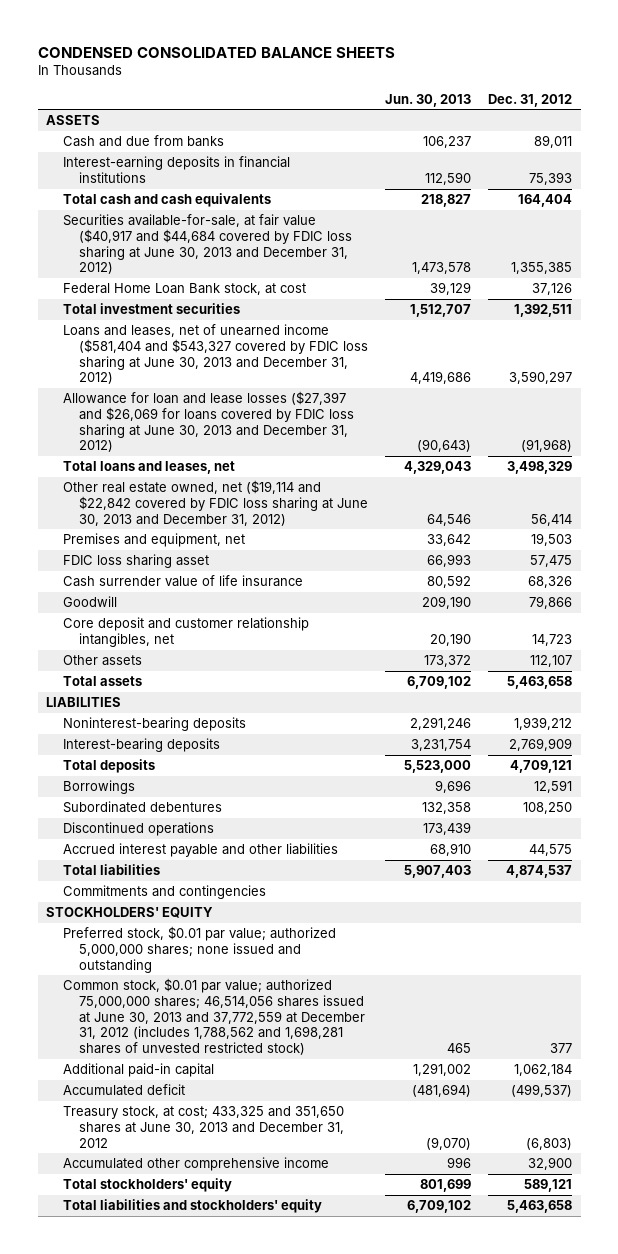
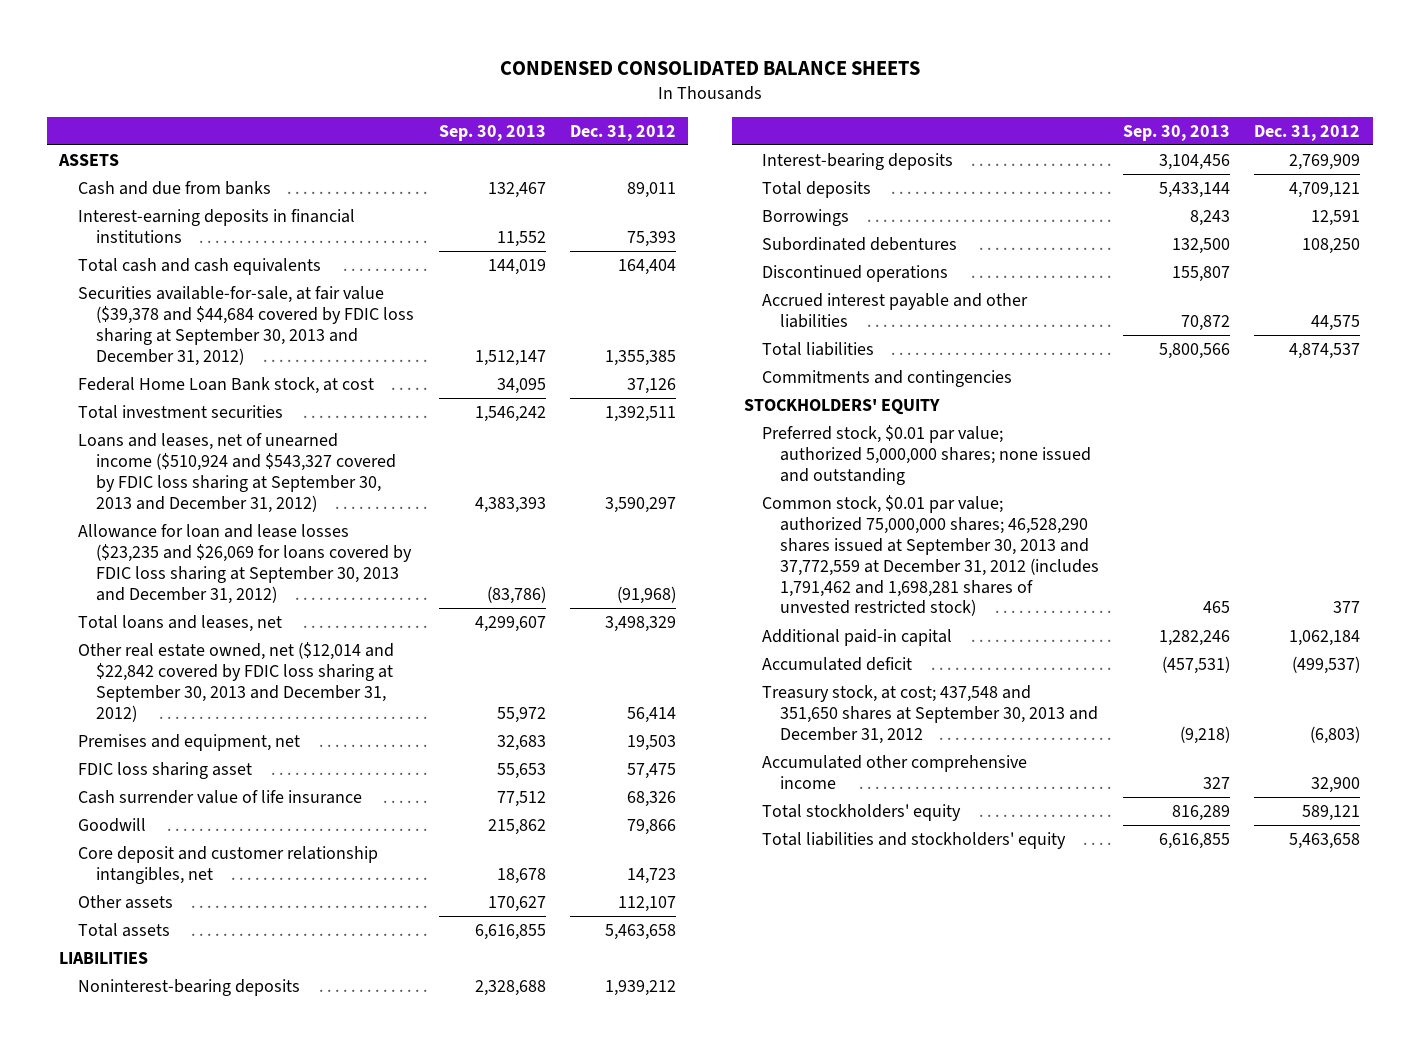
[385,93,472,107] Jun. 30, 2013 -> none
none -> [438,124,546,141] Sep. 30, 2013
[62,214,353,275] Securities available-for-sale, at fair value ($40,917 and $44,684 covered by FDIC loss sharing at June 30, 2013 and December 31, 2012) -> [77,285,414,366] Securities available-for-sale, at fair value ($39,378 and $44,684 covered by FDIC loss sharing at September 30, 2013 and December 31, 2012)
[62,324,369,385] Loans and leases, net of unearned income ($581,404 and $543,327 covered by FDIC loss sharing at June 30, 2013 and December 31, 2012) -> [77,432,396,513] Loans and leases, net of unearned income ($510,924 and $543,327 covered by FDIC loss sharing at September 30, 2013 and December 31, 2012)
[62,391,355,453] Allowance for loan and lease losses ($27,397 and $26,069 for loans covered by FDIC loss sharing at June 30, 2013 and December 31, 2012) -> [77,523,412,604] Allowance for loan and lease losses ($23,235 and $26,069 for loans covered by FDIC loss sharing at September 30, 2013 and December 31, 2012)
[62,480,369,526] Other real estate owned, net ($19,114 and $22,842 covered by FDIC loss sharing at June 30, 2013 and December 31, 2012) -> [77,641,394,722] Other real estate owned, net ($12,014 and $22,842 covered by FDIC loss sharing at September 30, 2013 and December 31, 2012)
[62,978,366,1055] Common stock, $0.01 par value; authorized 75,000,000 shares; 46,514,056 shares issued at June 30, 2013 and 37,772,559 at December 31, 2012 (includes 1,788,562 and 1,698,281 shares of unvested restricted stock) -> [762,494,1100,617] Common stock, $0.01 par value; authorized 75,000,000 shares; 46,528,290 shares issued at September 30, 2013 and 37,772,559 at December 31, 2012 (includes 1,791,462 and 1,698,281 shares of unvested restricted stock)
[62,1106,345,1148] Treasury stock, at cost; 433,325 and 351,650 shares at June 30, 2013 and December 31, 2012 -> [762,684,1099,744] Treasury stock, at cost; 437,548 and 351,650 shares at September 30, 2013 and December 31, 2012

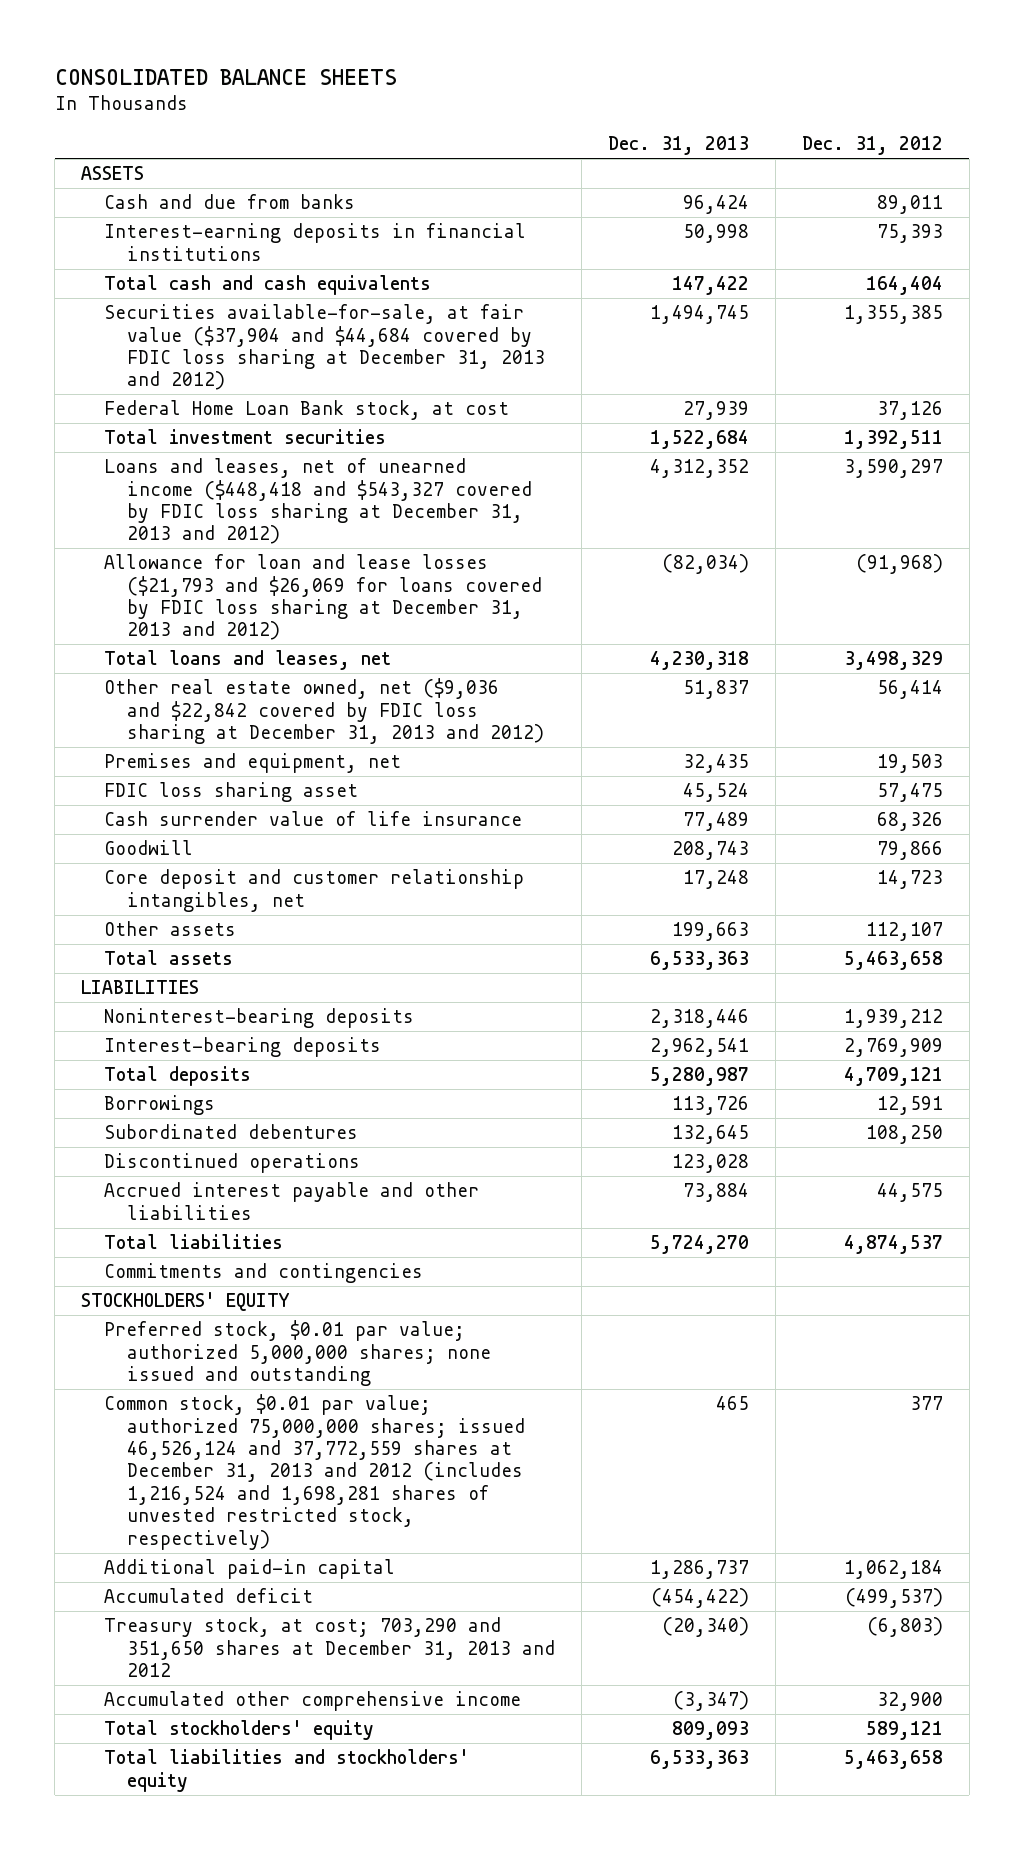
[499,61,920,76] CONDENSED CONSOLIDATED BALANCE SHEETS -> [54,68,397,85] CONSOLIDATED BALANCE SHEETS
[438,124,546,141] Sep. 30, 2013 -> none
none -> [607,136,749,156] Dec. 31, 2013
[77,285,414,366] Securities available-for-sale, at fair value ($39,378 and $44,684 covered by FDIC loss sharing at September 30, 2013 and December 31, 2012) -> [104,304,545,391] Securities available-for-sale, at fair value ($37,904 and $44,684 covered by FDIC loss sharing at December 31, 2013 and 2012)
[77,432,396,513] Loans and leases, net of unearned income ($510,924 and $543,327 covered by FDIC loss sharing at September 30, 2013 and December 31, 2012) -> [104,458,532,545] Loans and leases, net of unearned income ($448,418 and $543,327 covered by FDIC loss sharing at December 31, 2013 and 2012)
[77,523,412,604] Allowance for loan and lease losses ($23,235 and $26,069 for loans covered by FDIC loss sharing at September 30, 2013 and December 31, 2012) -> [104,554,542,641] Allowance for loan and lease losses ($21,793 and $26,069 for loans covered by FDIC loss sharing at December 31, 2013 and 2012)
[77,641,394,722] Other real estate owned, net ($12,014 and $22,842 covered by FDIC loss sharing at September 30, 2013 and December 31, 2012) -> [104,678,544,744] Other real estate owned, net ($9,036 and $22,842 covered by FDIC loss sharing at December 31, 2013 and 2012)
[762,494,1100,617] Common stock, $0.01 par value; authorized 75,000,000 shares; 46,528,290 shares issued at September 30, 2013 and 37,772,559 at December 31, 2012 (includes 1,791,462 and 1,698,281 shares of unvested restricted stock) -> [104,1394,525,1550] Common stock, $0.01 par value; authorized 75,000,000 shares; issued 46,526,124 and 37,772,559 shares at December 31, 2013 and 2012 (includes 1,216,524 and 1,698,281 shares of unvested restricted stock, respectively)
[762,684,1099,744] Treasury stock, at cost; 437,548 and 351,650 shares at September 30, 2013 and December 31, 2012 -> [104,1617,555,1677] Treasury stock, at cost; 703,290 and 351,650 shares at December 31, 2013 and 2012

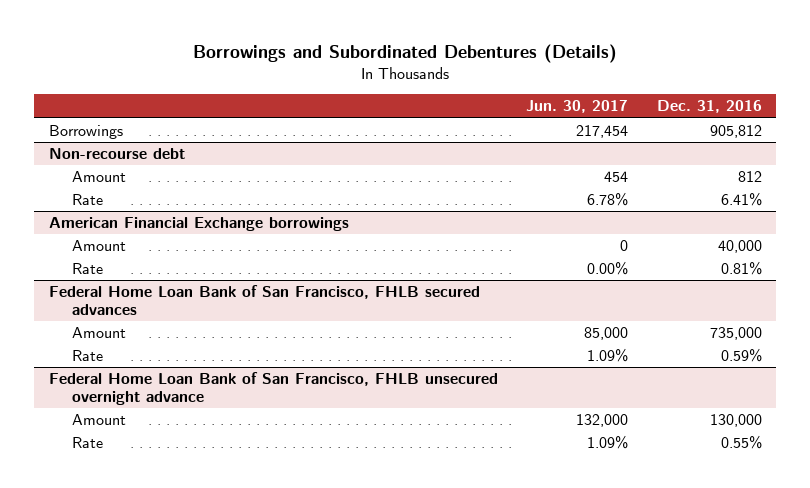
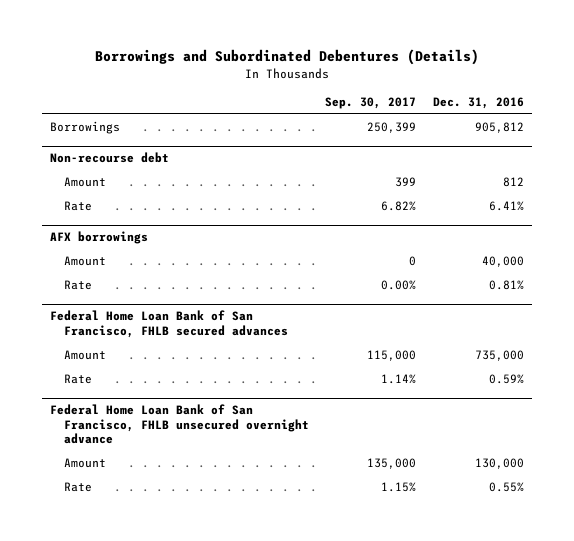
[526,100,629,114] Jun. 30, 2017 -> none
none -> [325,97,417,110] Sep. 30, 2017
[48,217,349,232] American Financial Exchange borrowings -> [50,231,149,245] AFX borrowings

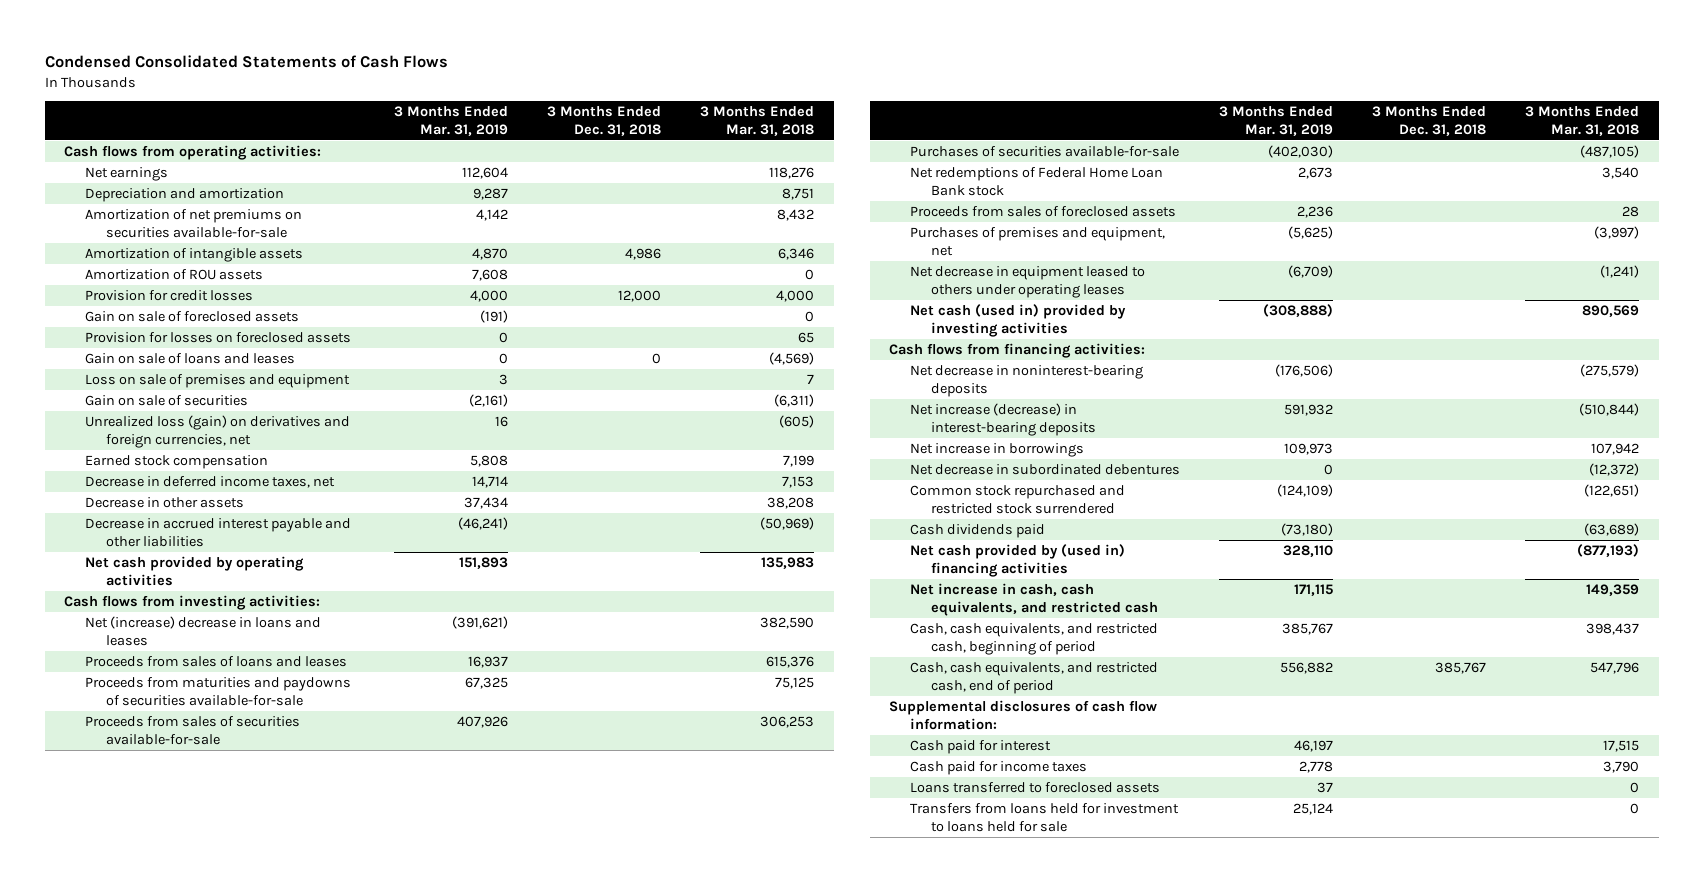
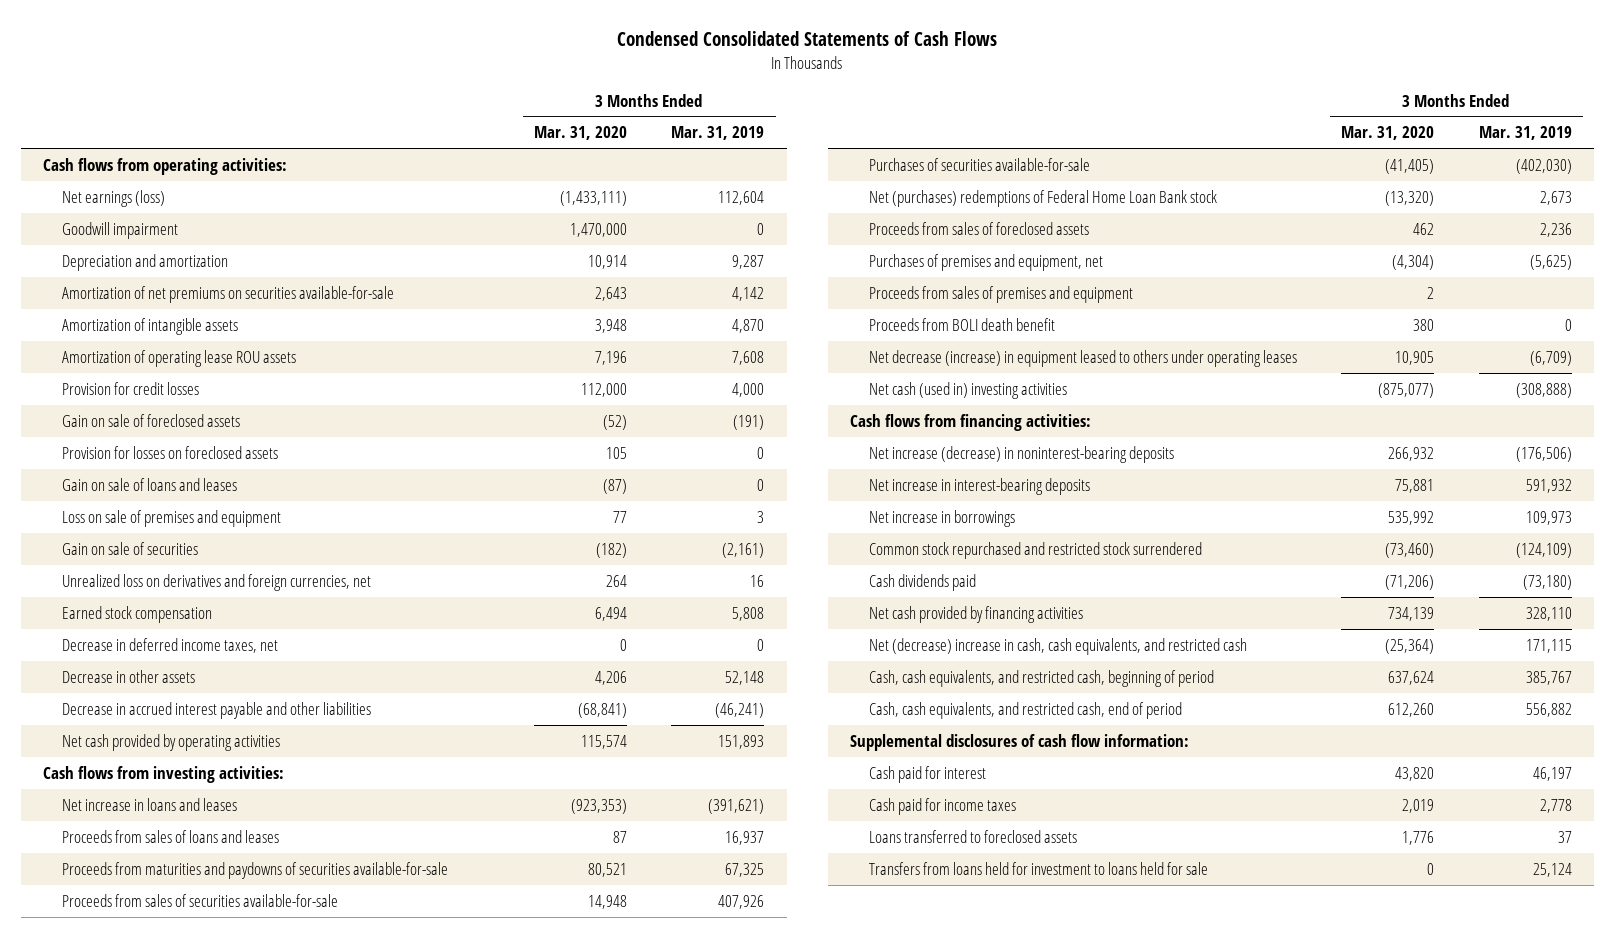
[547,106,662,136] 3 Months Ended Dec. 31, 2018 -> none
[700,106,815,136] 3 Months Ended Mar. 31, 2018 -> none
none -> [534,126,628,141] Mar. 31, 2020
[85,167,169,182] Net earnings -> [61,189,165,207] Net earnings (loss)
none -> [61,221,178,239] Goodwill impairment
[85,269,264,281] Amortization of ROU assets -> [61,349,296,367] Amortization of operating lease ROU assets
[85,415,351,448] Unrealized loss (gain) on derivatives and foreign currencies, net -> [61,573,371,591] Unrealized loss on derivatives and foreign currencies, net
[472,476,509,489] 14,714 -> [757,638,765,651] 0
[464,497,509,510] 37,434 -> [725,670,765,685] 52,148
[85,616,322,646] Net (increase) decrease in loans and leases -> [61,797,237,811] Net increase in loans and leases
[909,167,1163,196] Net redemptions of Federal Home Loan Bank stock -> [869,189,1218,207] Net (purchases) redemptions of Federal Home Loan Bank stock
none -> [869,285,1134,303] Proceeds from sales of premises and equipment
none -> [869,317,1056,331] Proceeds from BOLI death benefit
[909,266,1145,298] Net decrease in equipment leased to others under operating leases -> [869,349,1298,367] Net decrease (increase) in equipment leased to others under operating leases
[909,304,1126,337] Net cash (used in) provided by investing activities -> [869,381,1068,399] Net cash (used in) investing activities
[909,365,1143,397] Net decrease in noninterest-bearing deposits -> [869,445,1175,463] Net increase (decrease) in noninterest-bearing deposits
[909,403,1096,436] Net increase (decrease) in interest-bearing deposits -> [869,477,1091,495] Net increase in interest-bearing deposits
[909,464,1180,476] Net decrease in subordinated debentures -> none
[909,544,1125,577] Net cash provided by (used in) financing activities -> [869,605,1084,623] Net cash provided by financing activities
[909,583,1158,616] Net increase in cash, cash equivalents, and restricted cash -> [869,637,1248,655] Net (decrease) increase in cash, cash equivalents, and restricted cash

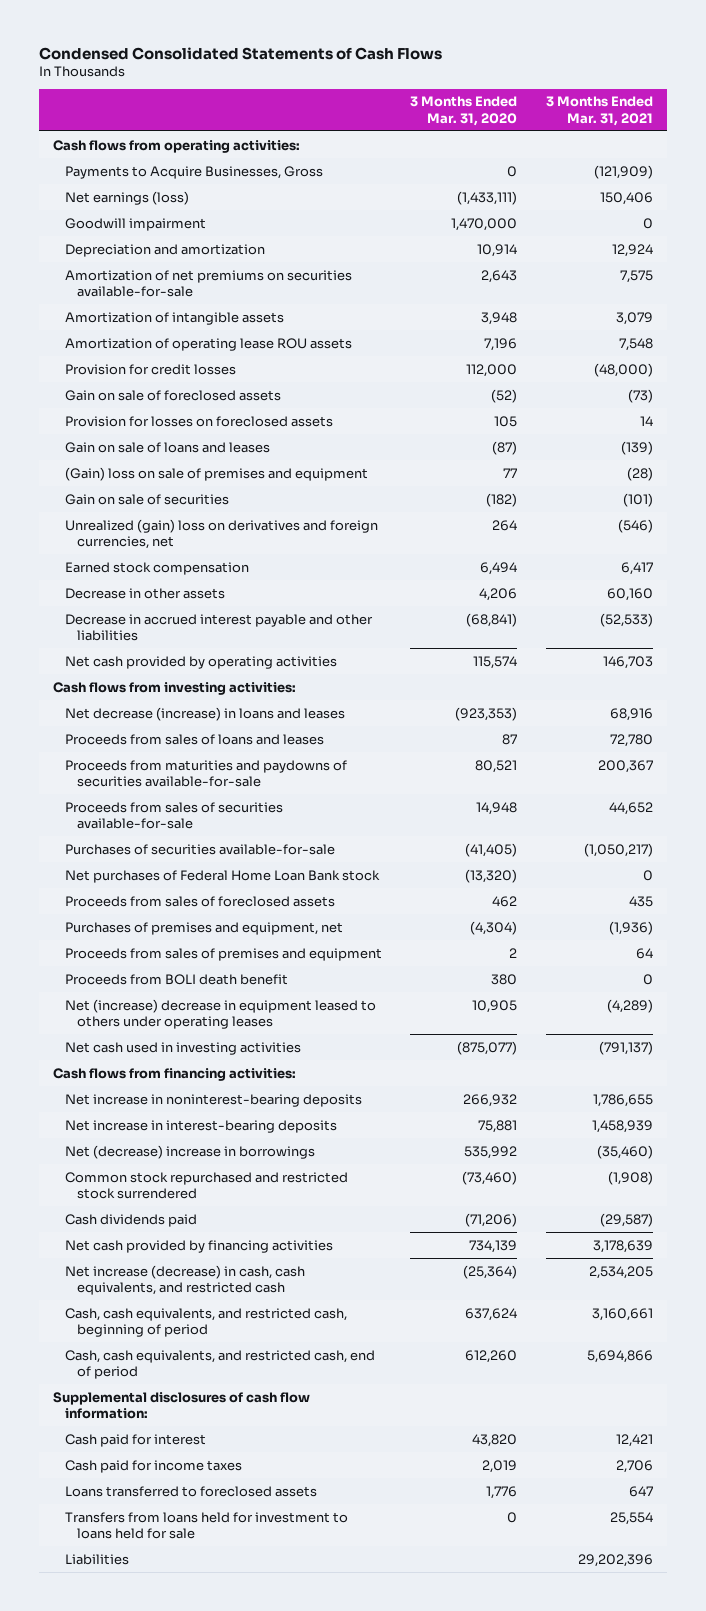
[671,126,765,141] Mar. 31, 2019 -> none
none -> [546,96,654,126] 3 Months Ended Mar. 31, 2021
none -> [64,165,323,179] Payments to Acquire Businesses, Gross
[61,509,281,527] Loss on sale of premises and equipment -> [64,466,368,481] (Gain) loss on sale of premises and equipment
[61,573,371,591] Unrealized loss on derivatives and foreign currencies, net -> [64,518,378,549] Unrealized (gain) loss on derivatives and foreign currencies, net
[61,637,278,653] Decrease in deferred income taxes, net -> none
[61,797,237,811] Net increase in loans and leases -> [64,706,345,721] Net decrease (increase) in loans and leases
[869,189,1218,207] Net (purchases) redemptions of Federal Home Loan Bank stock -> [64,869,380,883] Net purchases of Federal Home Loan Bank stock
[869,349,1298,367] Net decrease (increase) in equipment leased to others under operating leases -> [64,998,376,1029] Net (increase) decrease in equipment leased to others under operating leases
[869,381,1068,399] Net cash (used in) investing activities -> [64,1041,301,1055] Net cash used in investing activities
[869,445,1175,463] Net increase (decrease) in noninterest-bearing deposits -> [64,1093,362,1107] Net increase in noninterest-bearing deposits
[869,509,1016,527] Net increase in borrowings -> [64,1144,315,1159] Net (decrease) increase in borrowings
[869,637,1248,655] Net (decrease) increase in cash, cash equivalents, and restricted cash -> [64,1264,305,1295] Net increase (decrease) in cash, cash equivalents, and restricted cash
none -> [64,1553,129,1565] Liabilities

